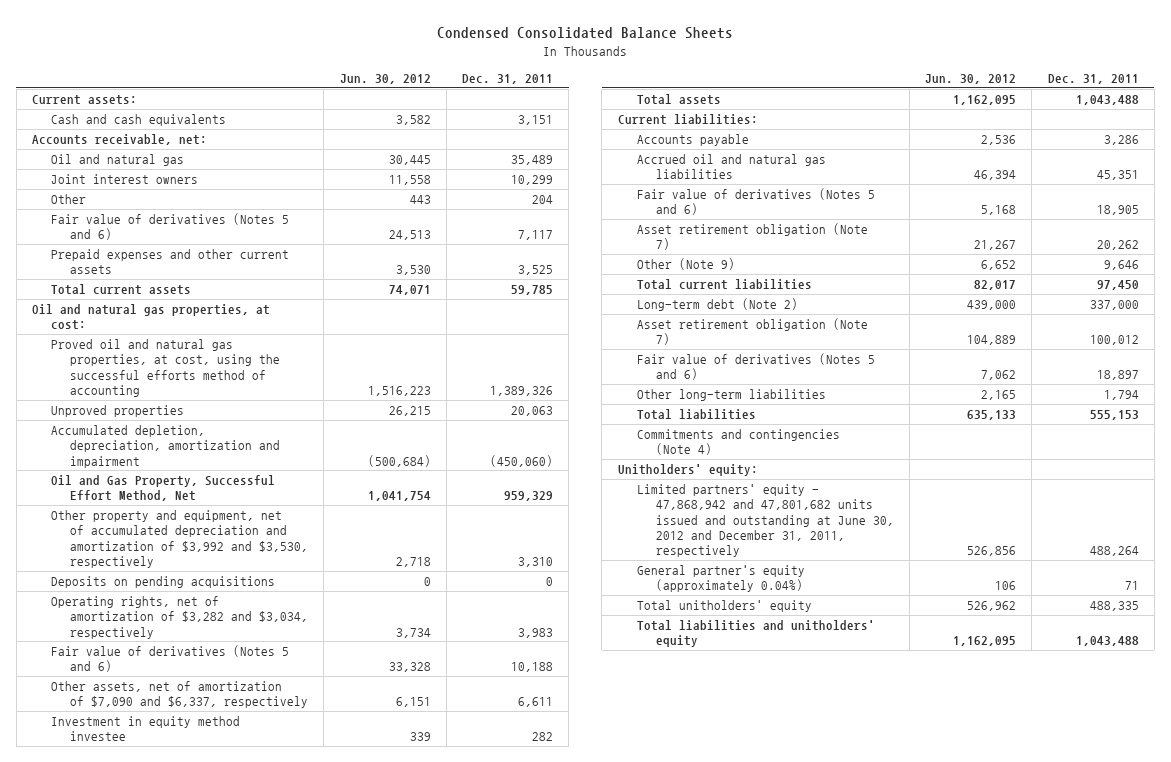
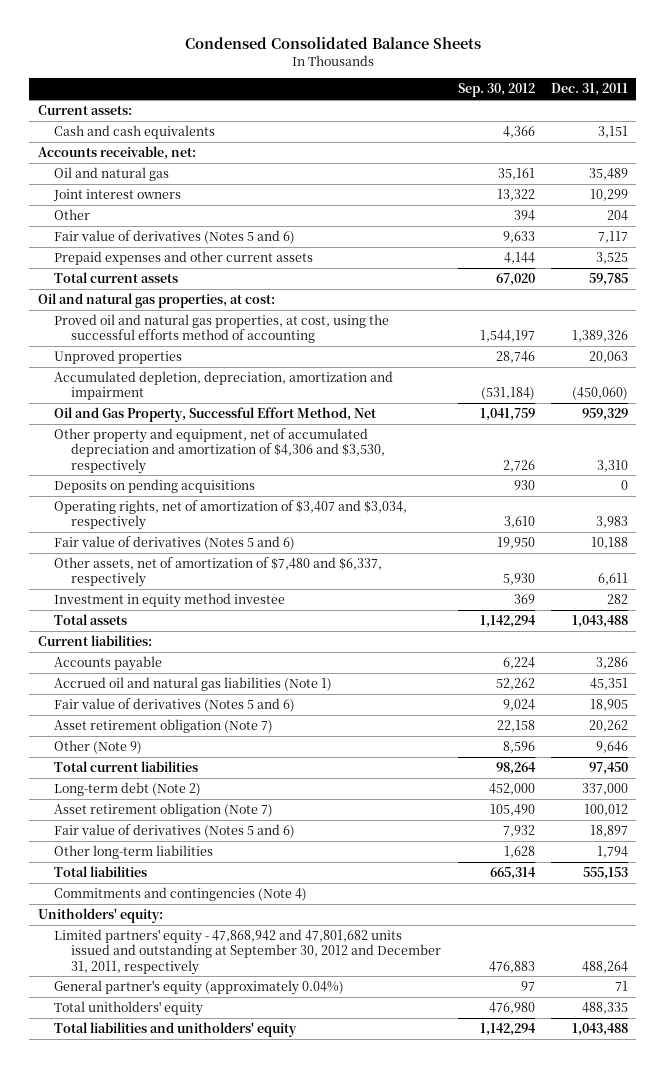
[339,74,431,85] Jun. 30, 2012 -> none
none -> [457,83,535,98] Sep. 30, 2012
[51,510,309,569] Other property and equipment, net of accumulated depreciation and amortization of $3,992 and $3,530, respectively -> [54,428,386,474] Other property and equipment, net of accumulated depreciation and amortization of $4,306 and $3,530, respectively
[51,596,309,639] Operating rights, net of amortization of $3,282 and $3,034, respectively -> [54,500,408,531] Operating rights, net of amortization of $3,407 and $3,034, respectively
[51,681,309,709] Other assets, net of amortization of $7,090 and $6,337, respectively -> [54,557,383,588] Other assets, net of amortization of $7,480 and $6,337, respectively
[636,154,826,180] Accrued oil and natural gas liabilities -> [54,677,333,692] Accrued oil and natural gas liabilities (Note 1)
[636,484,894,558] Limited partners' equity - 47,868,942 and 47,801,682 units issued and outstanding at June 30, 2012 and December 31, 2011, respectively -> [54,929,442,975] Limited partners' equity - 47,868,942 and 47,801,682 units issued and outstanding at September 30, 2012 and December 31, 2011, respectively

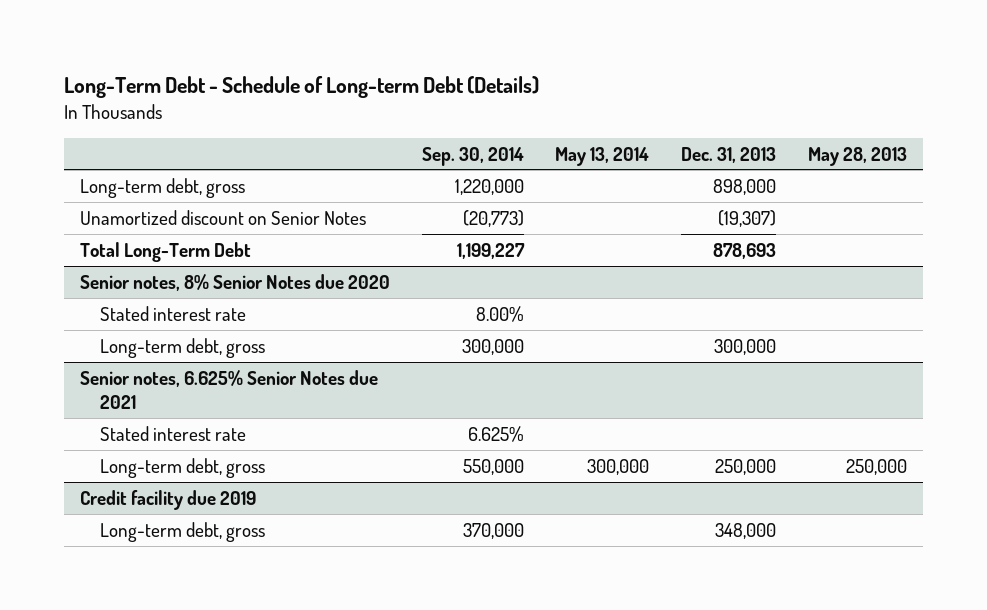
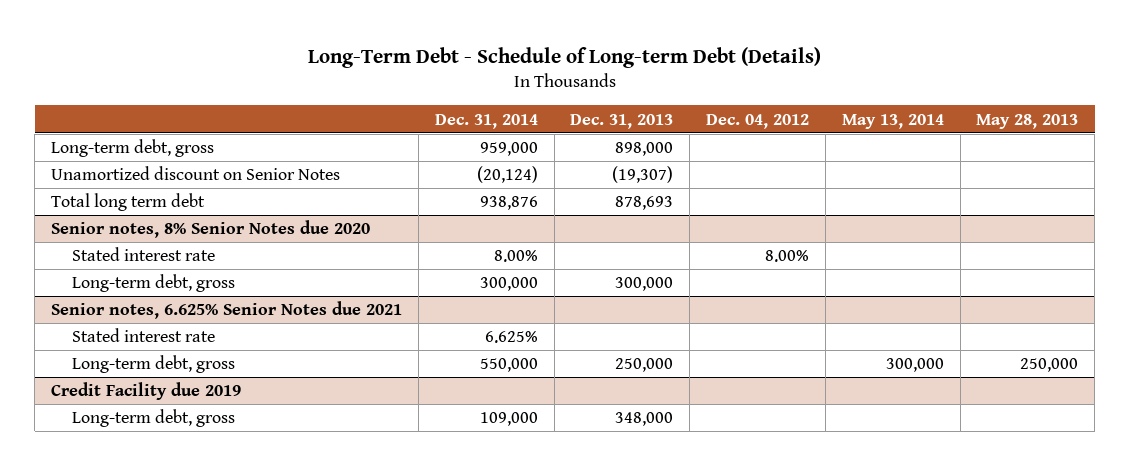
[421,146,524,166] Sep. 30, 2014 -> none
none -> [434,113,538,129] Dec. 31, 2014
none -> [706,113,810,129] Dec. 04, 2012
[79,241,251,262] Total Long-Term Debt -> [51,193,206,212] Total long term debt
[79,489,256,510] Credit facility due 2019 -> [51,382,242,401] Credit Facility due 2019

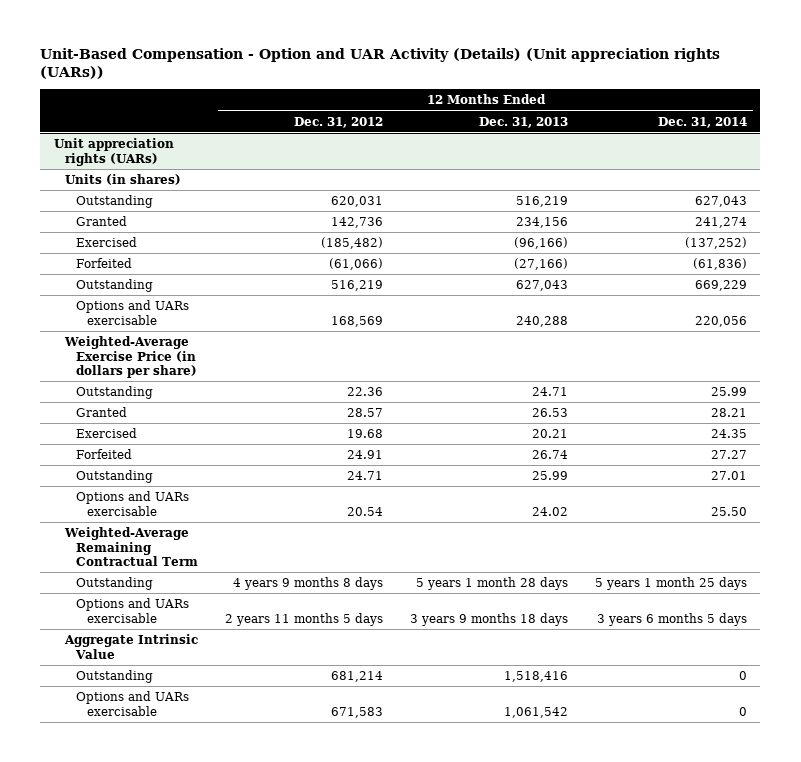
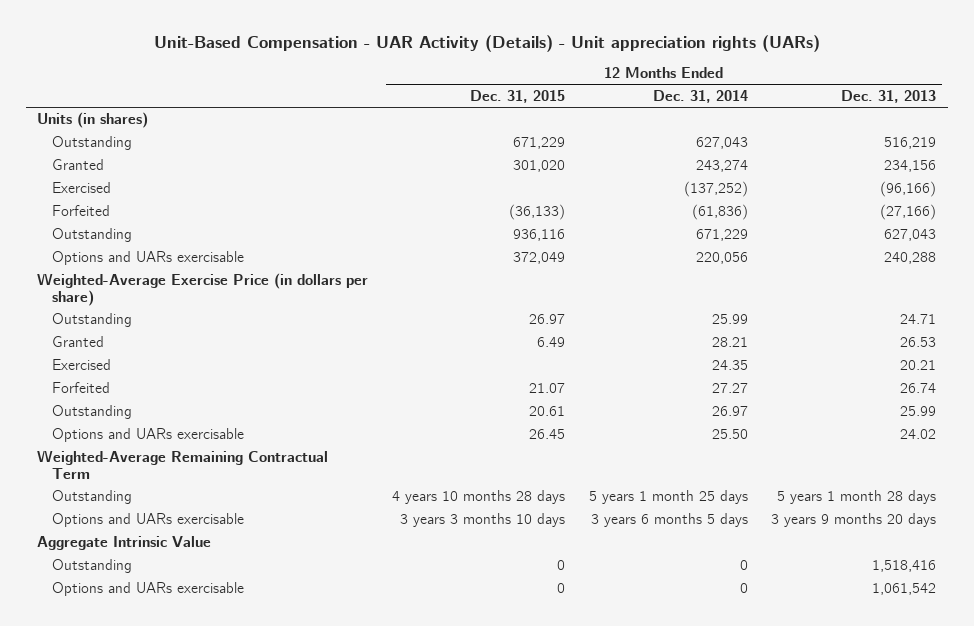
[40,47,721,80] Unit-Based Compensation - Option and UAR Activity (Details) (Unit appreciation rights (UARs)) -> [153,34,820,52] Unit-Based Compensation - UAR Activity (Details) - Unit appreciation rights (UARs)
[293,116,383,128] Dec. 31, 2012 -> none
none -> [470,90,566,104] Dec. 31, 2015
[53,138,174,166] Unit appreciation rights (UARs) -> none
[694,217,747,229] 241,274 -> [695,160,748,173] 243,274
[694,280,747,292] 669,229 -> [695,229,748,242] 671,229
[710,471,747,481] 27.01 -> [711,406,748,417] 26.97
[409,612,568,626] 3 years 9 months 18 days -> [771,513,937,528] 3 years 9 months 20 days

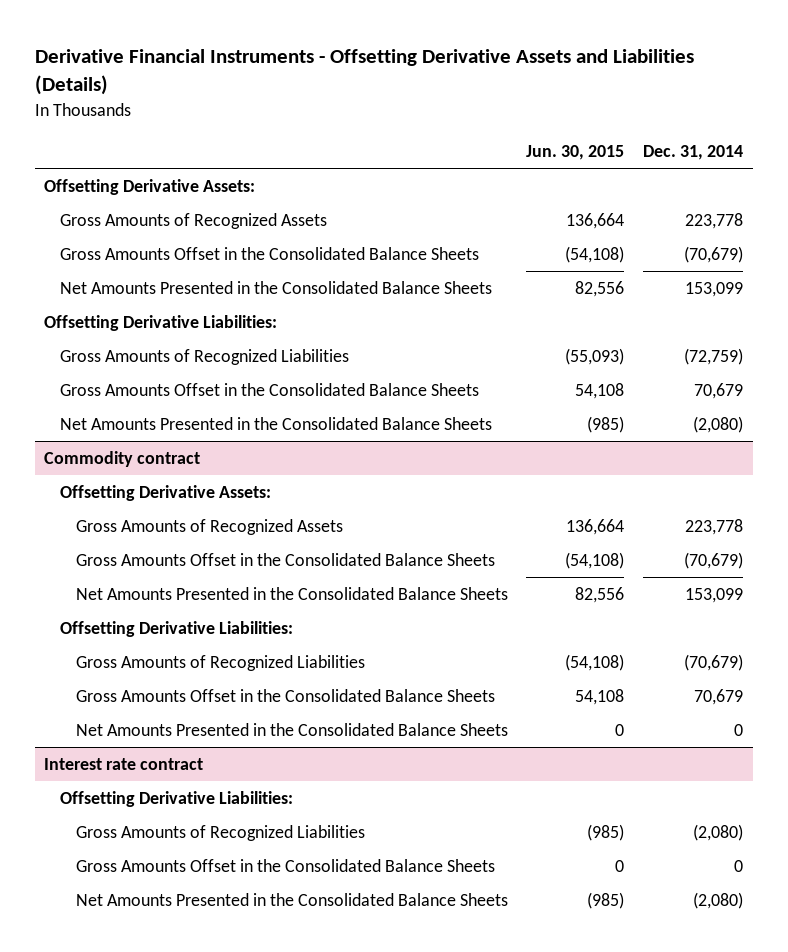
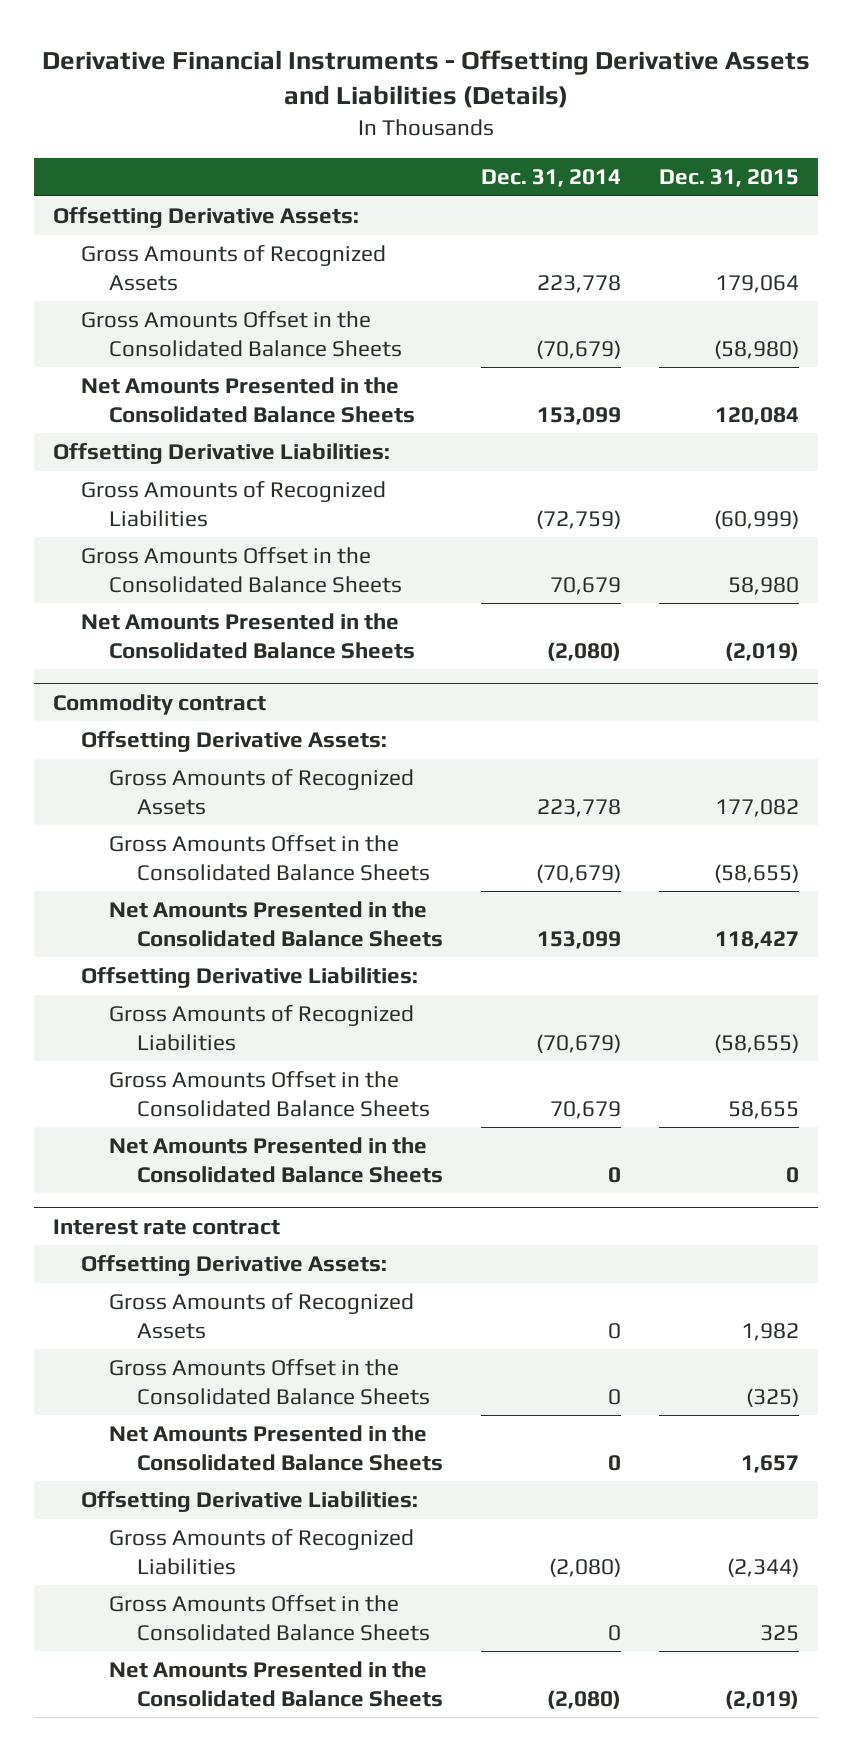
[526,144,625,160] Jun. 30, 2015 -> none
none -> [658,168,799,187] Dec. 31, 2015
none -> [81,1255,388,1277] Offsetting Derivative Assets:
none -> [109,1293,415,1339] Gross Amounts of Recognized Assets
none -> [109,1359,431,1405] Gross Amounts Offset in the Consolidated Balance Sheets
none -> [109,1425,444,1471] Net Amounts Presented in the Consolidated Balance Sheets

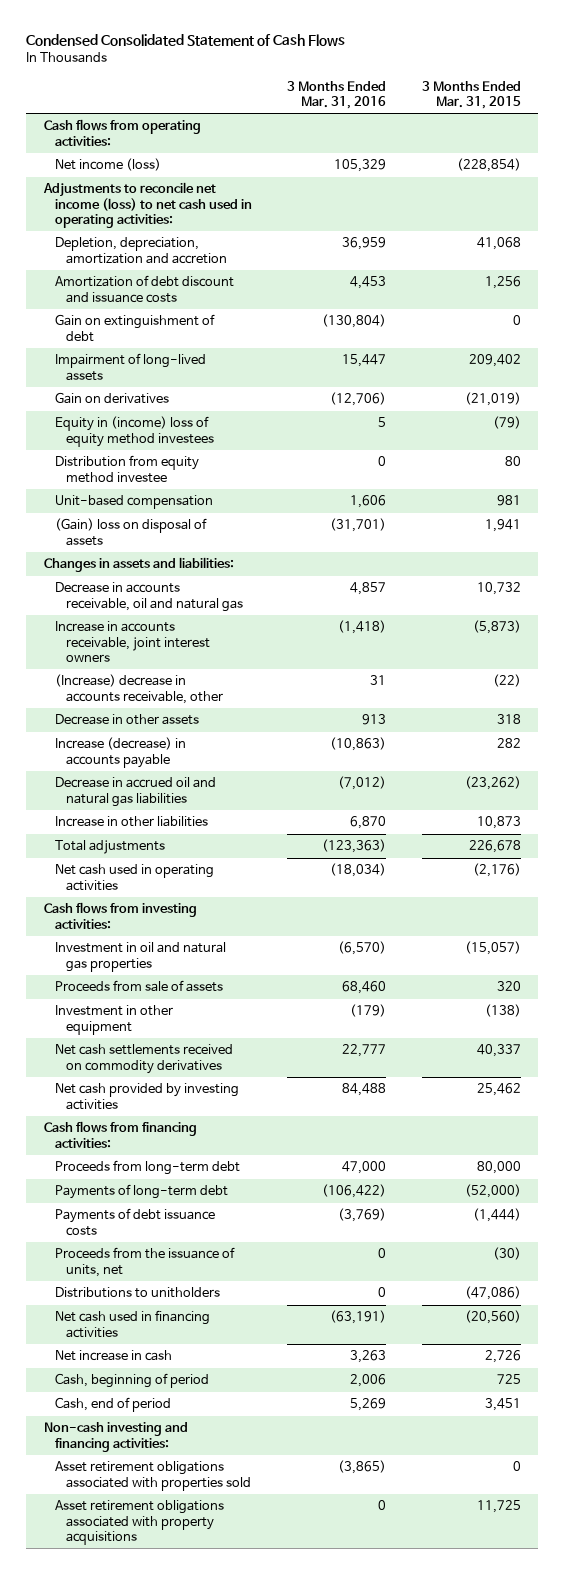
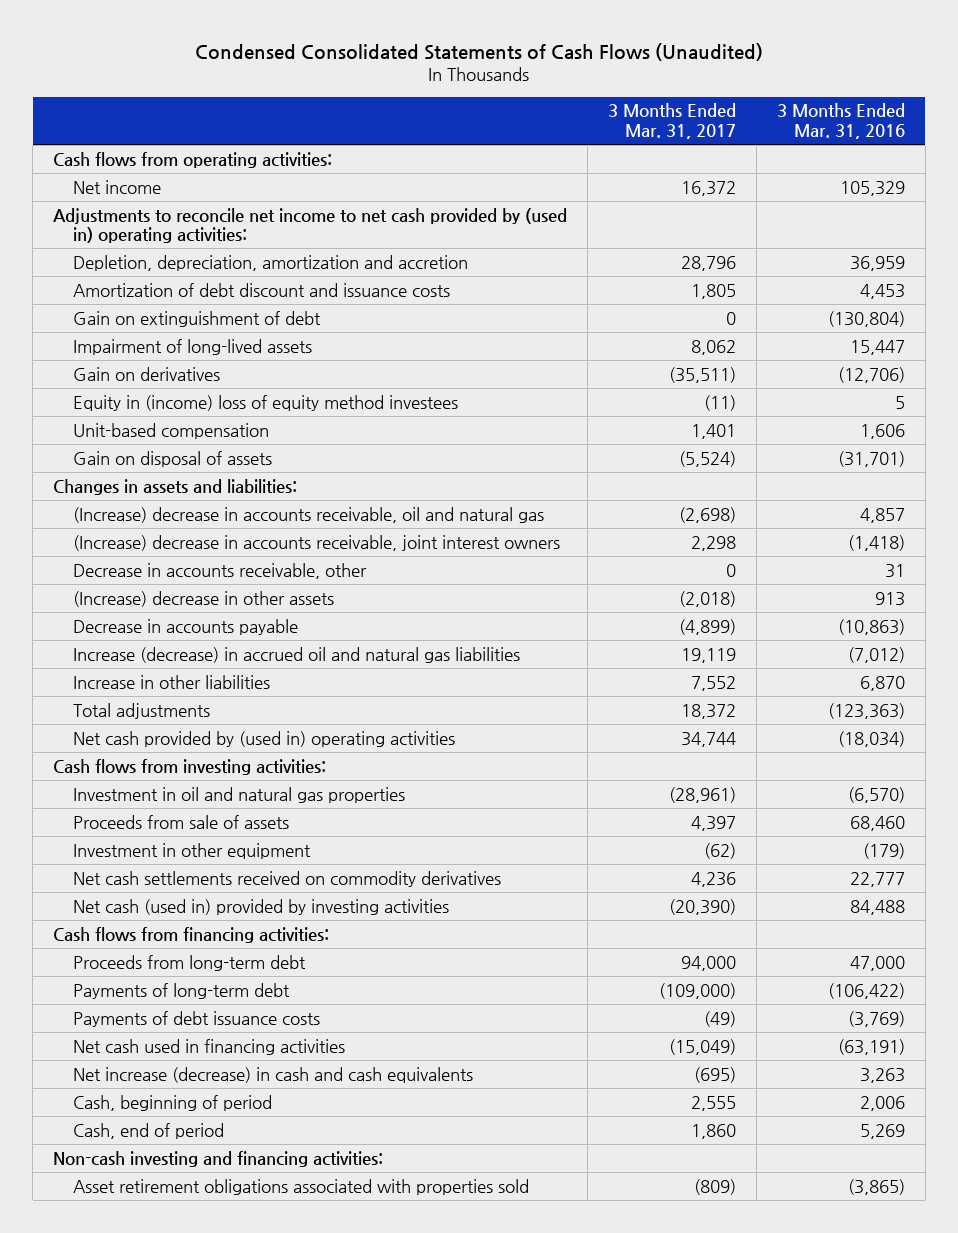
[26,34,346,47] Condensed Consolidated Statement of Cash Flows -> [195,43,764,62] Condensed Consolidated Statements of Cash Flows (Unaudited)
[421,80,521,110] 3 Months Ended Mar. 31, 2015 -> none
none -> [608,103,737,140] 3 Months Ended Mar. 31, 2017
[55,158,162,172] Net income (loss) -> [73,179,162,194] Net income
[42,182,253,229] Adjustments to reconcile net income (loss) to net cash used in operating activities: -> [53,207,568,244] Adjustments to reconcile net income to net cash provided by (used in) operating activities:
[55,455,200,483] Distribution from equity method investee -> none
[55,518,208,546] (Gain) loss on disposal of assets -> [73,450,273,467] Gain on disposal of assets
[55,582,244,612] Decrease in accounts receivable, oil and natural gas -> [73,506,545,523] (Increase) decrease in accounts receivable, oil and natural gas
[55,621,211,663] Increase in accounts receivable, joint interest owners -> [73,534,561,551] (Increase) decrease in accounts receivable, joint interest owners
[55,674,224,704] (Increase) decrease in accounts receivable, other -> [73,562,368,579] Decrease in accounts receivable, other
[55,714,200,726] Decrease in other assets -> [73,590,335,607] (Increase) decrease in other assets
[55,737,187,768] Increase (decrease) in accounts payable -> [73,618,299,635] Decrease in accounts payable
[55,777,217,807] Decrease in accrued oil and natural gas liabilities -> [73,646,521,663] Increase (decrease) in accrued oil and natural gas liabilities
[55,864,215,891] Net cash used in operating activities -> [73,730,456,747] Net cash provided by (used in) operating activities
[55,1083,240,1110] Net cash provided by investing activities -> [73,898,450,915] Net cash (used in) provided by investing activities
[55,1247,236,1277] Proceeds from the issuance of units, net -> none
[55,1287,221,1299] Distributions to unitholders -> none
[55,1350,173,1362] Net increase in cash -> [73,1066,474,1083] Net increase (decrease) in cash and cash equivalents
[55,1500,225,1546] Asset retirement obligations associated with property acquisitions -> none

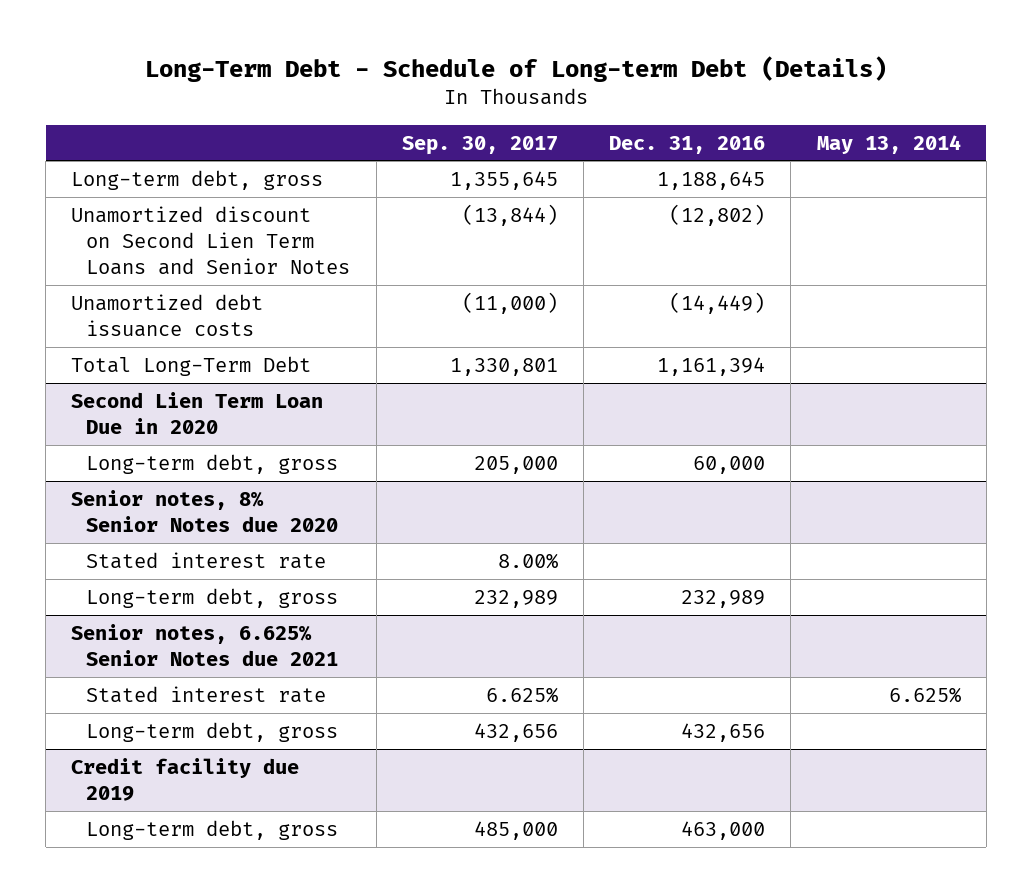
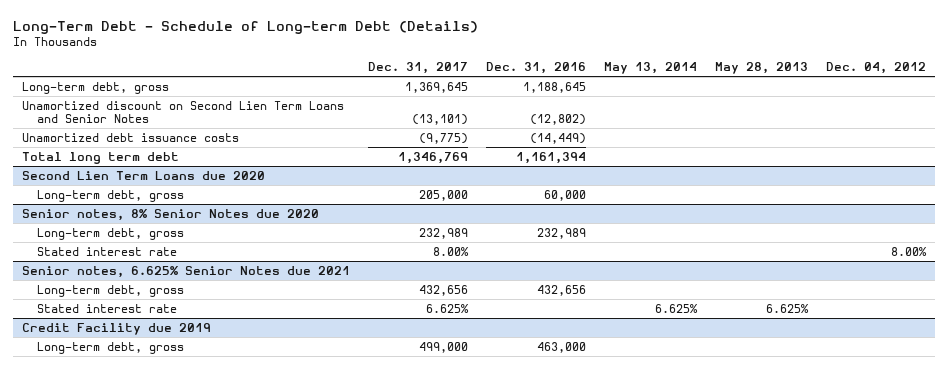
[401,135,558,155] Sep. 30, 2017 -> none
none -> [368,62,469,75] Dec. 31, 2017
none -> [715,62,809,75] May 28, 2013
none -> [826,62,927,75] Dec. 04, 2012
[71,355,312,376] Total Long-Term Debt -> [22,151,180,164] Total long term debt
[71,391,324,435] Second Lien Term Loan Due in 2020 -> [22,170,266,180] Second Lien Term Loans due 2020
[86,551,327,569] Stated interest rate -> [37,246,178,256] Stated interest rate
[86,685,327,703] Stated interest rate -> [37,303,178,313] Stated interest rate
[71,757,300,802] Credit facility due 2019 -> [22,322,212,335] Credit Facility due 2019

